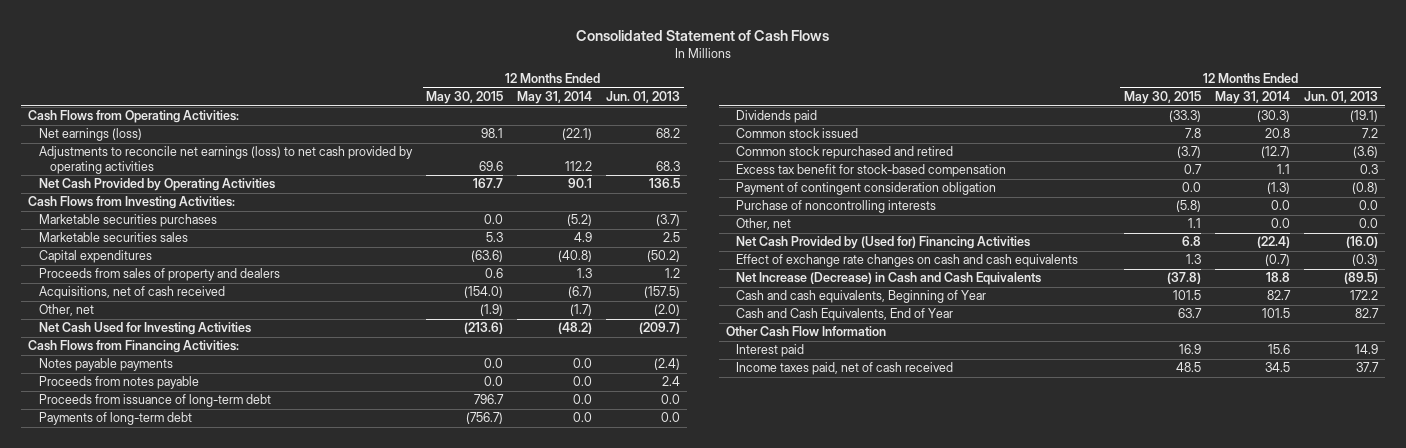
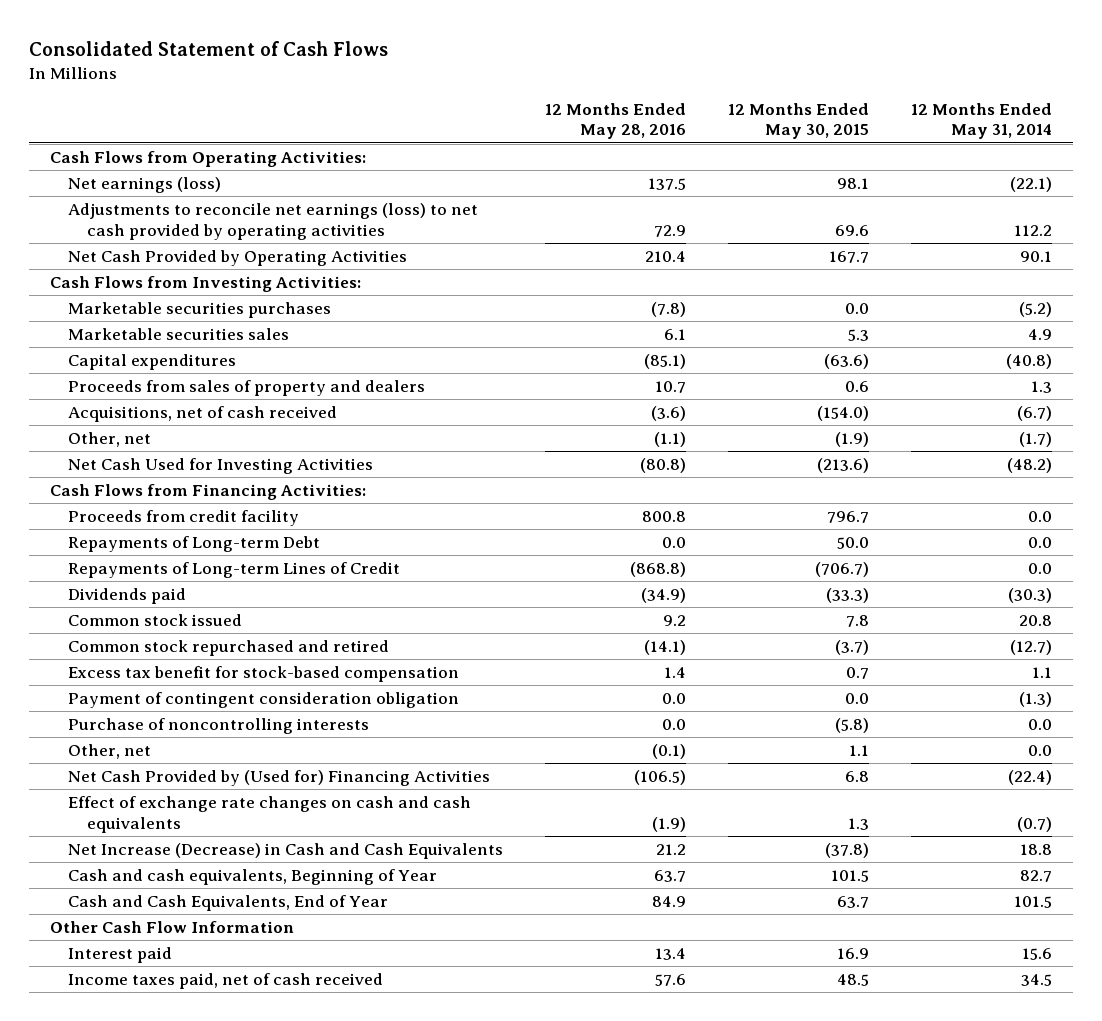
[606,91,681,104] Jun. 01, 2013 -> none
none -> [545,102,687,140] 12 Months Ended May 28, 2016
[39,358,174,372] Notes payable payments -> none
[39,376,200,390] Proceeds from notes payable -> none
[39,394,272,408] Proceeds from issuance of long-term debt -> [68,509,300,526] Proceeds from credit facility
[39,412,193,426] Payments of long-term debt -> [68,535,321,552] Repayments of Long-term Debt
[466,412,504,425] (756.7) -> [837,536,870,549] 50.0
none -> [68,561,401,578] Repayments of Long-term Lines of Credit

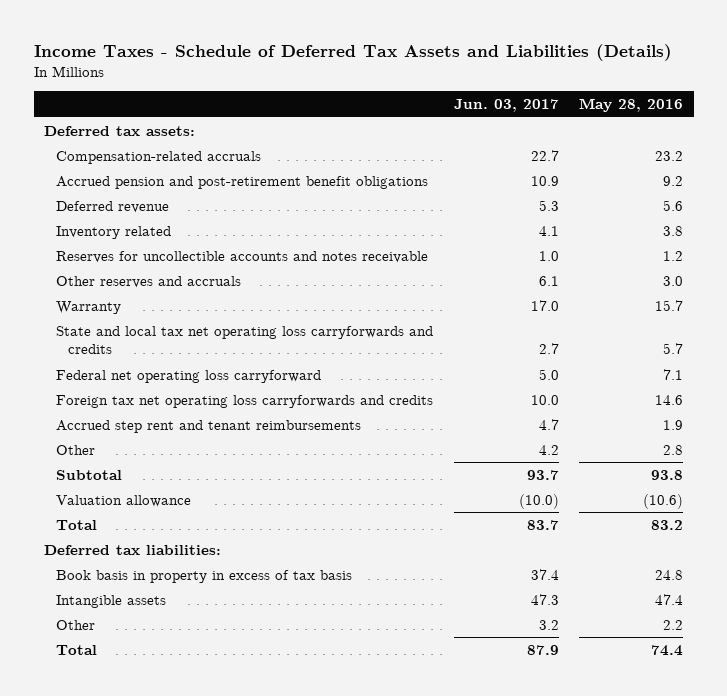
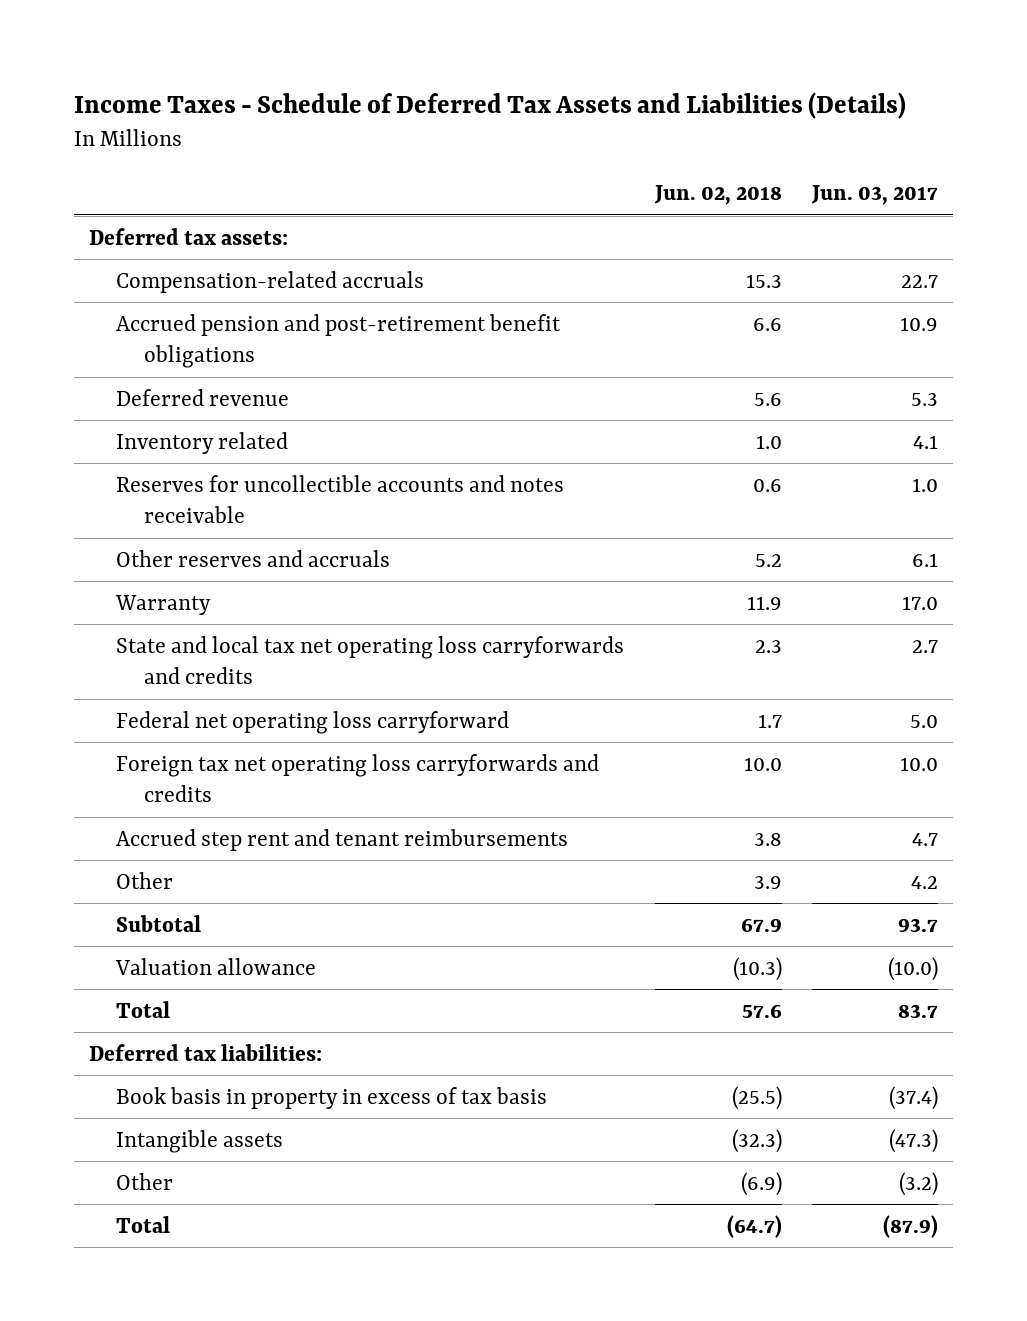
[579,98,684,113] May 28, 2016 -> none
none -> [653,185,782,206] Jun. 02, 2018
[530,568,559,580] 37.4 -> [889,1085,939,1110] (37.4)
[530,593,559,605] 47.3 -> [889,1128,939,1153] (47.3)
[538,619,559,630] 3.2 -> [899,1171,939,1196] (3.2)
[526,644,559,655] 87.9 -> [883,1214,939,1238] (87.9)

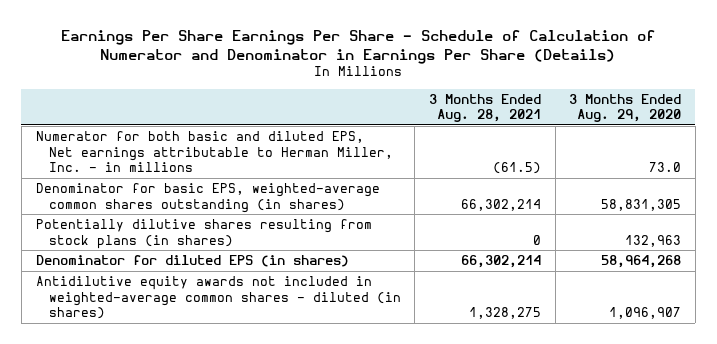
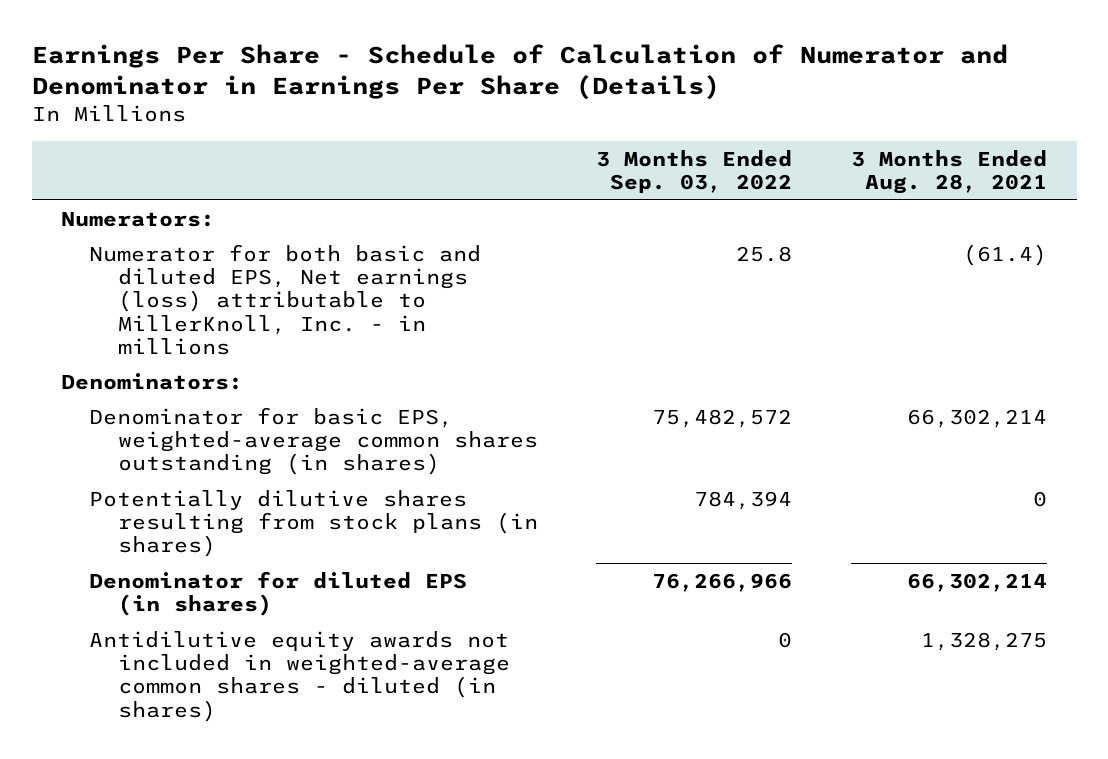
[61,29,656,64] Earnings Per Share Earnings Per Share - Schedule of Calculation of Numerator and Denominator in Earnings Per Share (Details) -> [31,43,1008,100] Earnings Per Share - Schedule of Calculation of Numerator and Denominator in Earnings Per Share (Details)
[569,93,682,123] 3 Months Ended Aug. 29, 2020 -> none
none -> [596,149,793,193] 3 Months Ended Sep. 03, 2022
none -> [60,211,215,227] Numerators:
[35,131,393,173] Numerator for both basic and diluted EPS, Net earnings attributable to Herman Miller, Inc. - in millions -> [89,243,482,355] Numerator for both basic and diluted EPS, Net earnings (loss) attributable to MillerKnoll, Inc. - in millions
[492,162,541,175] (61.5) -> [963,243,1048,266] (61.4)
none -> [60,372,243,390] Denominators:

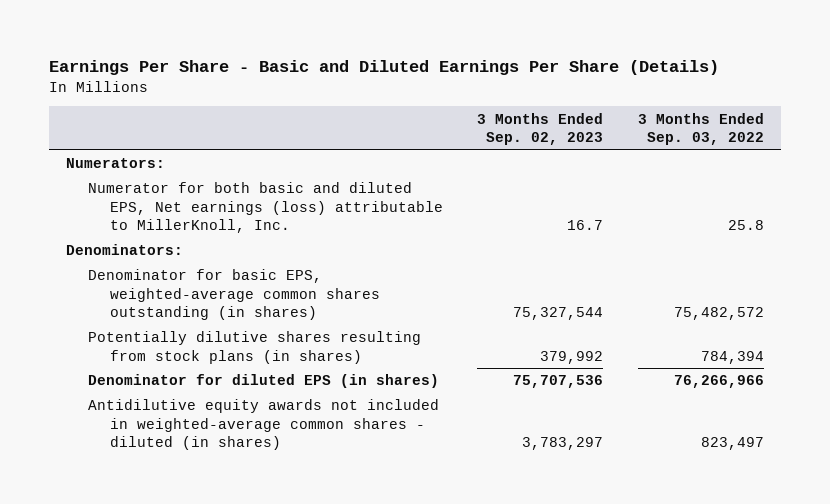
[31,43,1008,100] Earnings Per Share - Schedule of Calculation of Numerator and Denominator in Earnings Per Share (Details) -> [49,59,720,75] Earnings Per Share - Basic and Diluted Earnings Per Share (Details)
[851,149,1048,194] 3 Months Ended Aug. 28, 2021 -> none
none -> [477,112,604,145] 3 Months Ended Sep. 02, 2023
[89,243,482,355] Numerator for both basic and diluted EPS, Net earnings (loss) attributable to MillerKnoll, Inc. - in millions -> [88,182,443,233] Numerator for both basic and diluted EPS, Net earnings (loss) attributable to MillerKnoll, Inc.
[778,631,793,648] 0 -> [700,436,764,450] 823,497

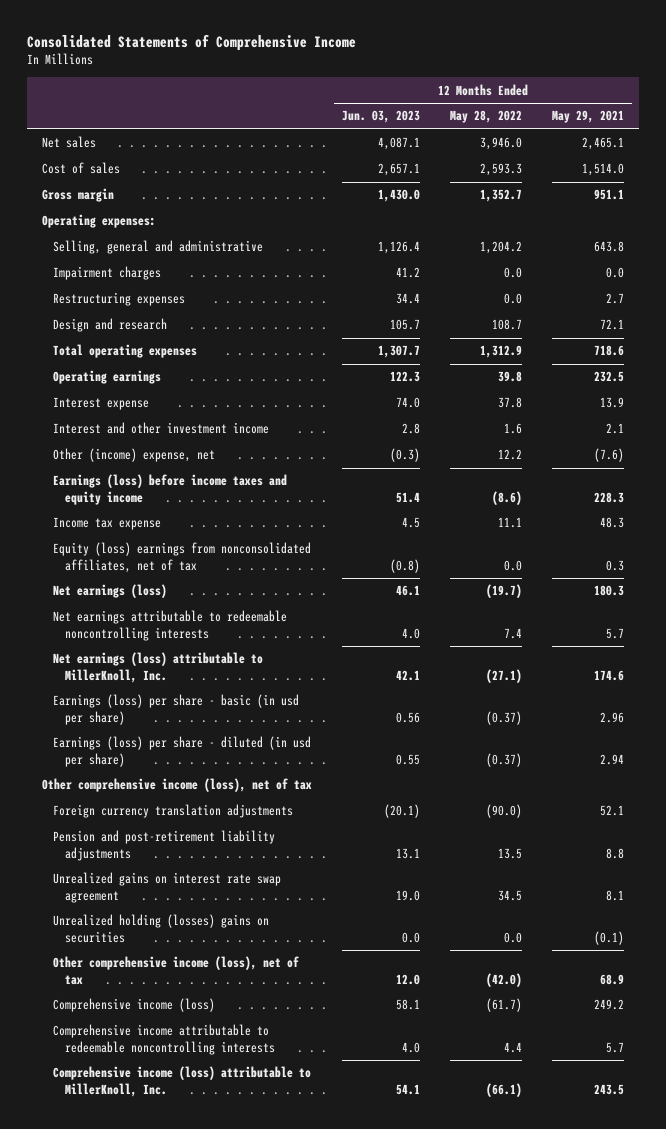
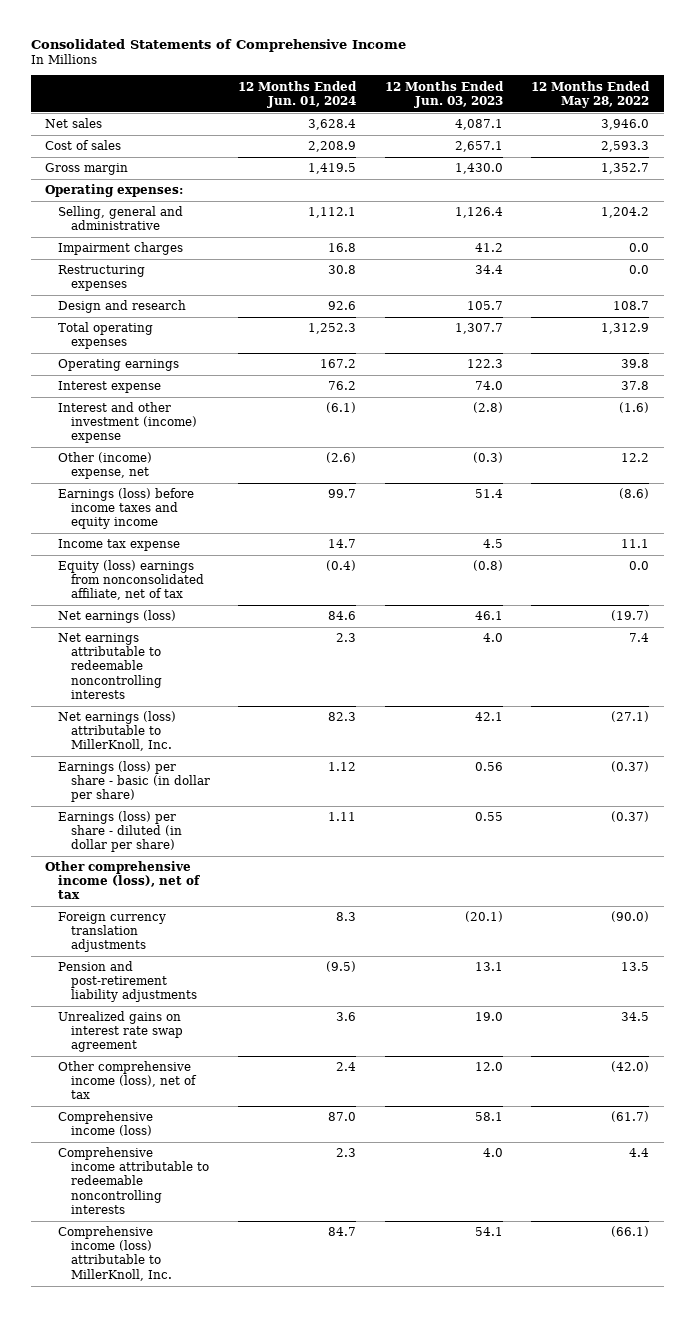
[552,110,625,124] May 29, 2021 -> none
none -> [238,80,358,108] 12 Months Ended Jun. 01, 2024
[53,422,270,435] Interest and other investment income -> [57,402,197,444] Interest and other investment (income) expense
[401,423,420,435] 2.8 -> [472,402,503,414] (2.8)
[503,423,522,435] 1.6 -> [619,402,650,414] (1.6)
[53,542,312,573] Equity (loss) earnings from nonconsolidated affiliates, net of tax -> [57,560,204,601] Equity (loss) earnings from nonconsolidated affiliate, net of tax
[53,694,300,725] Earnings (loss) per share - basic (in usd per share) -> [57,761,210,803] Earnings (loss) per share - basic (in dollar per share)
[53,736,312,767] Earnings (loss) per share - diluted (in usd per share) -> [57,811,182,853] Earnings (loss) per share - diluted (in dollar per share)
[53,914,270,943] Unrealized holding (losses) gains on securities -> none

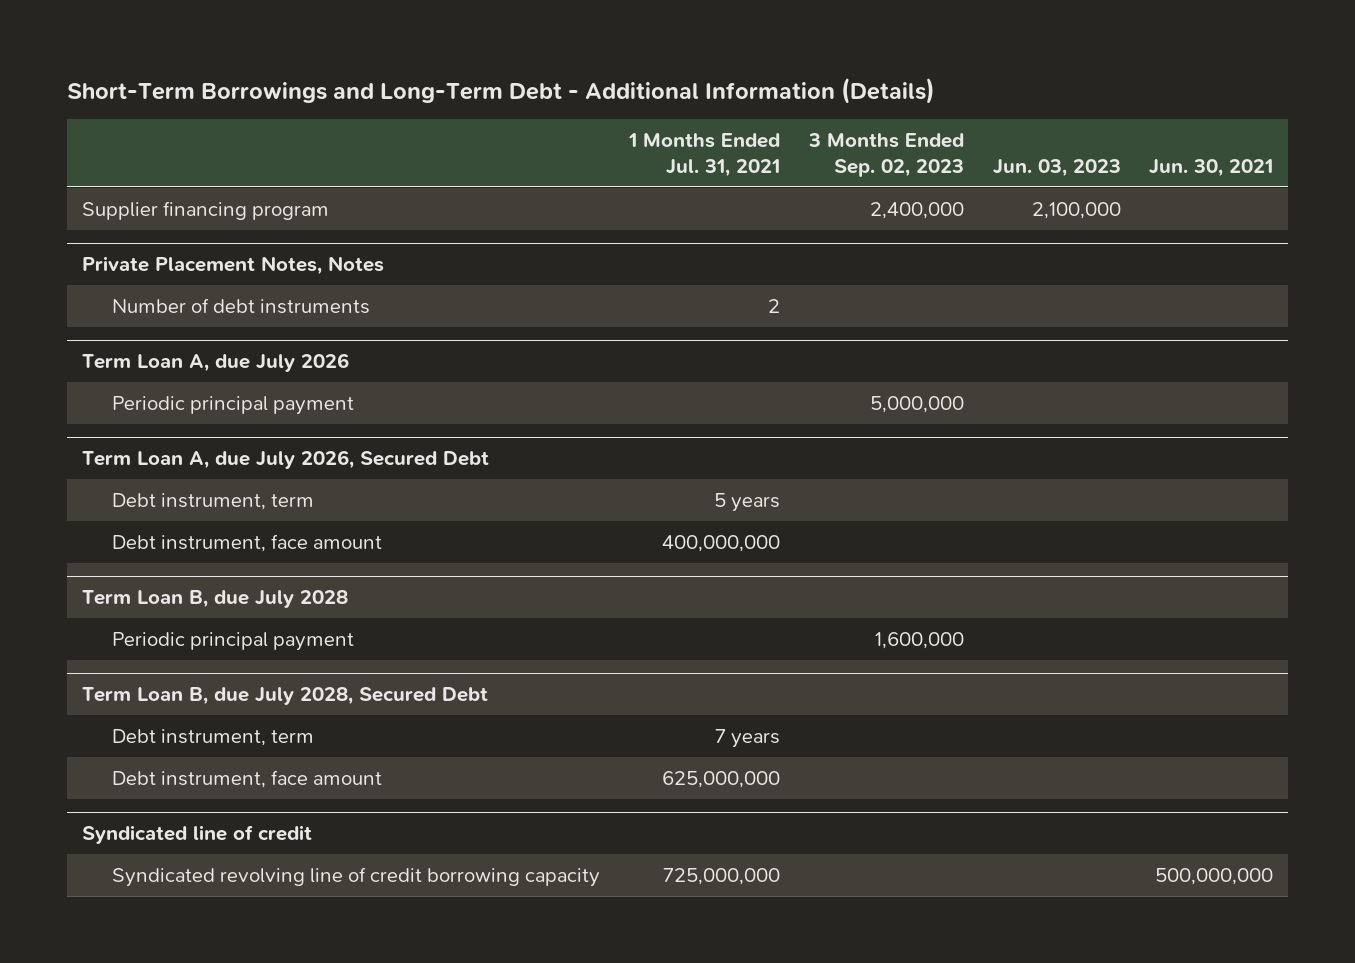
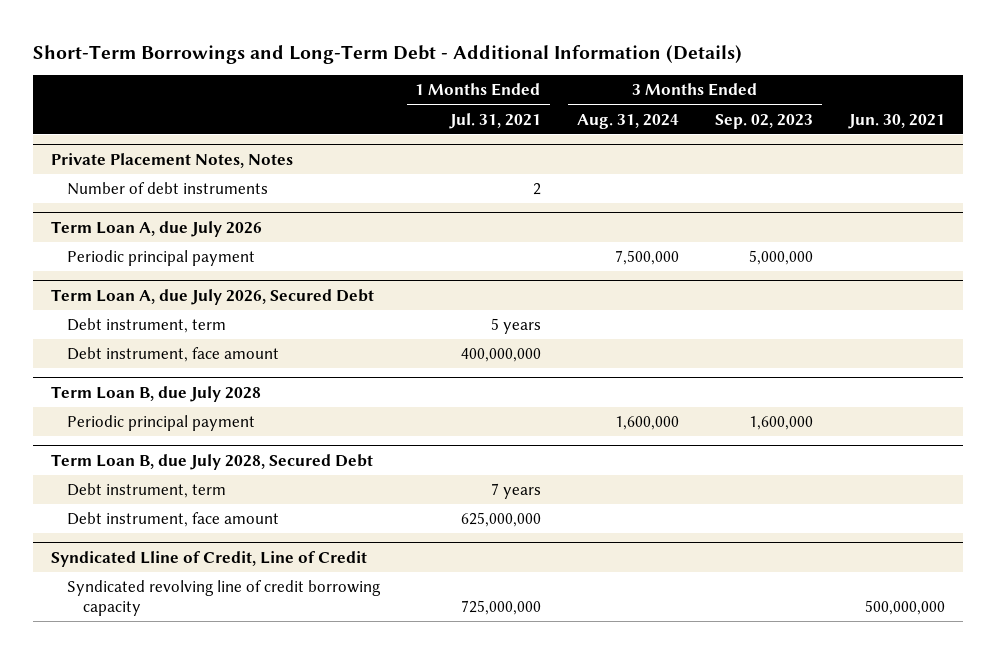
[992,158,1121,177] Jun. 03, 2023 -> none
none -> [577,113,680,129] Aug. 31, 2024
[81,200,329,220] Supplier financing program -> none
[81,824,312,844] Syndicated line of credit -> [50,550,367,567] Syndicated Lline of Credit, Line of Credit

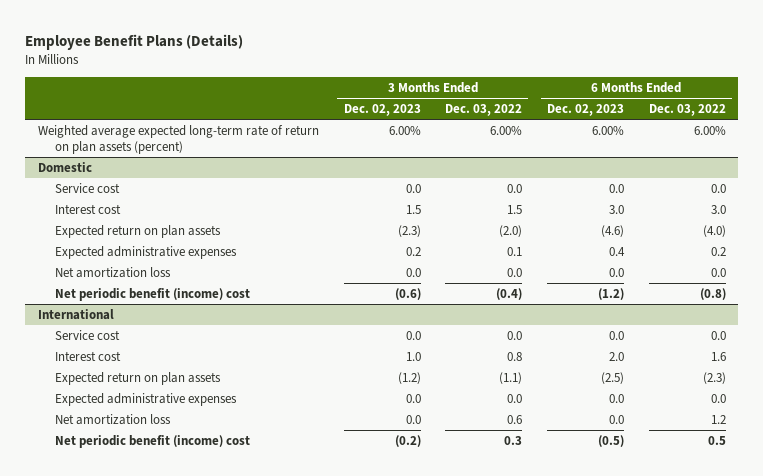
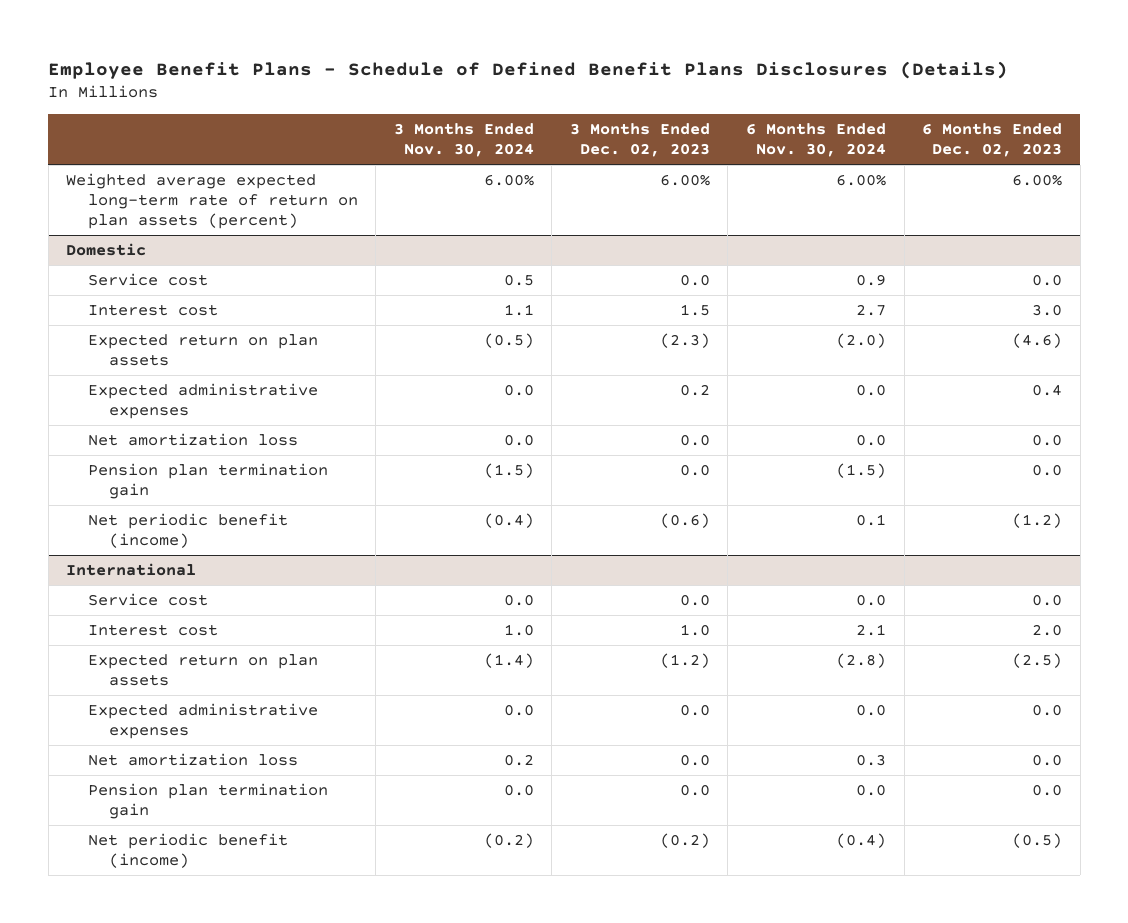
[25,33,244,50] Employee Benefit Plans (Details) -> [48,60,1009,79] Employee Benefit Plans - Schedule of Defined Benefit Plans Disclosures (Details)
[445,103,523,116] Dec. 03, 2022 -> none
[648,103,726,116] Dec. 03, 2022 -> none
none -> [393,123,534,158] 3 Months Ended Nov. 30, 2024
none -> [745,123,886,158] 6 Months Ended Nov. 30, 2024
none -> [87,462,328,499] Pension plan termination gain
[54,287,250,301] Net periodic benefit (income) cost -> [87,512,288,548] Net periodic benefit (income)
none -> [87,782,328,819] Pension plan termination gain
[54,434,250,448] Net periodic benefit (income) cost -> [87,832,288,868] Net periodic benefit (income)

